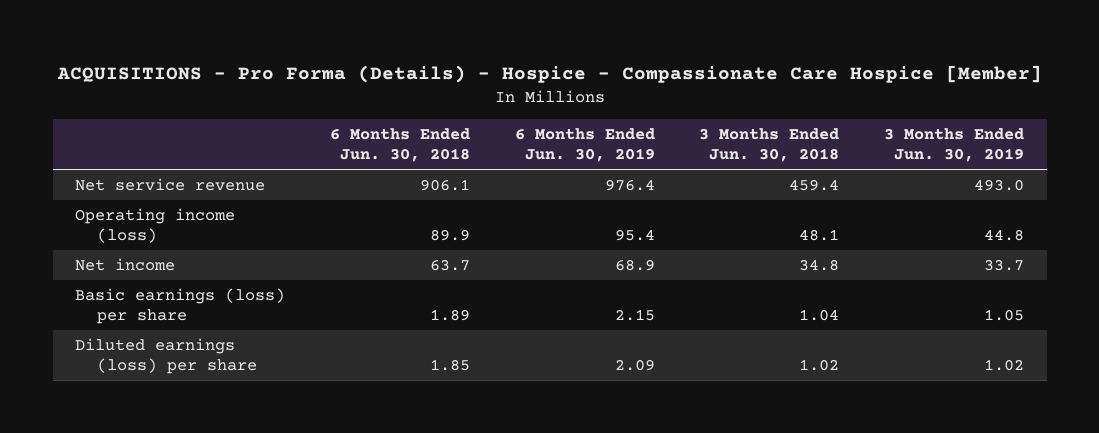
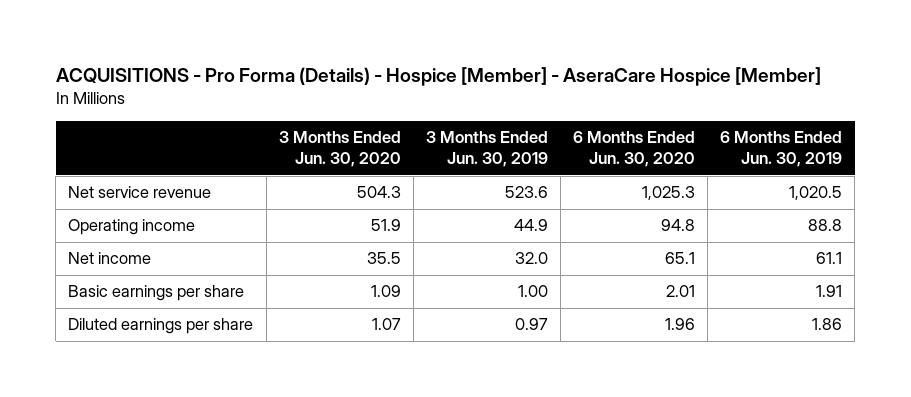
[56,65,1042,84] ACQUISITIONS - Pro Forma (Details) - Hospice - Compassionate Care Hospice [Member] -> [55,66,821,86] ACQUISITIONS - Pro Forma (Details) - Hospice [Member] - AseraCare Hospice [Member]
[329,128,470,163] 6 Months Ended Jun. 30, 2018 -> none
[699,128,840,163] 3 Months Ended Jun. 30, 2018 -> none
none -> [278,131,401,168] 3 Months Ended Jun. 30, 2020
none -> [573,131,696,168] 6 Months Ended Jun. 30, 2020
[604,179,655,192] 976.4 -> [789,186,843,201] 1,020.5
[974,179,1025,192] 493.0 -> [504,186,548,199] 523.6
[75,208,236,244] Operating income (loss) -> [68,219,196,236] Operating income
[614,229,655,242] 95.4 -> [808,219,843,232] 88.8
[984,229,1025,242] 44.8 -> [513,219,548,232] 44.9
[614,259,655,272] 68.9 -> [816,252,843,265] 61.1
[984,259,1025,272] 33.7 -> [514,252,548,265] 32.0
[75,288,286,325] Basic earnings (loss) per share -> [68,285,245,302] Basic earnings per share
[614,309,655,322] 2.15 -> [816,285,843,298] 1.91
[984,309,1025,322] 1.05 -> [517,285,548,298] 1.00
[75,338,257,375] Diluted earnings (loss) per share -> [68,318,254,335] Diluted earnings per share
[614,359,655,372] 2.09 -> [812,318,843,331] 1.86
[984,359,1025,372] 1.02 -> [514,318,548,331] 0.97

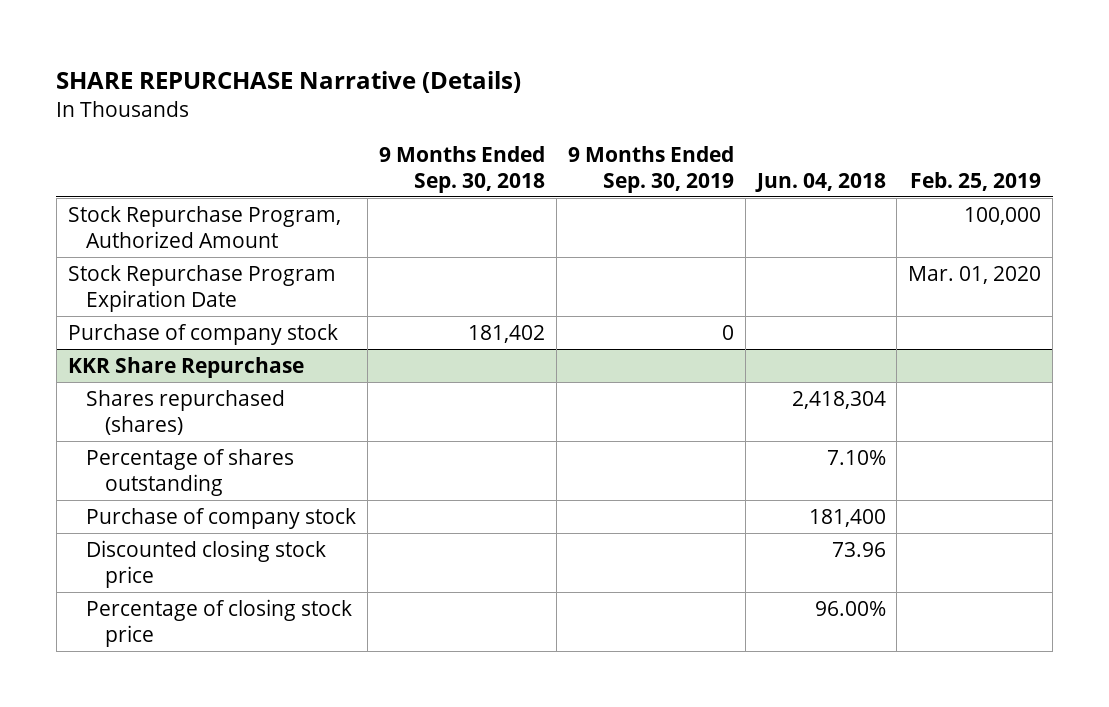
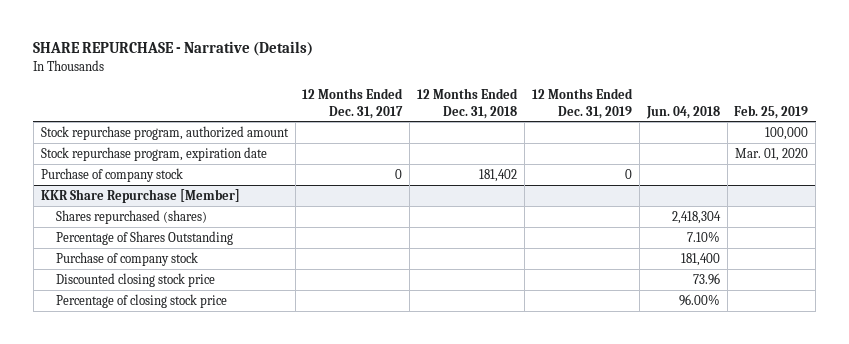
[56,70,522,93] SHARE REPURCHASE Narrative (Details) -> [33,41,314,57] SHARE REPURCHASE - Narrative (Details)
[379,145,546,193] 9 Months Ended Sep. 30, 2018 -> none
[567,145,734,193] 9 Months Ended Sep. 30, 2019 -> none
none -> [302,87,404,119] 12 Months Ended Dec. 31, 2017
none -> [417,87,519,119] 12 Months Ended Dec. 31, 2018
none -> [531,87,633,119] 12 Months Ended Dec. 31, 2019
[67,205,341,248] Stock Repurchase Program, Authorized Amount -> [40,125,289,140] Stock repurchase program, authorized amount
[67,264,336,312] Stock Repurchase Program Expiration Date -> [40,146,267,161] Stock repurchase program, expiration date
[67,356,304,378] KKR Share Repurchase -> [40,188,240,203] KKR Share Repurchase [Member]
[86,448,295,496] Percentage of shares outstanding -> [56,230,234,245] Percentage of Shares Outstanding

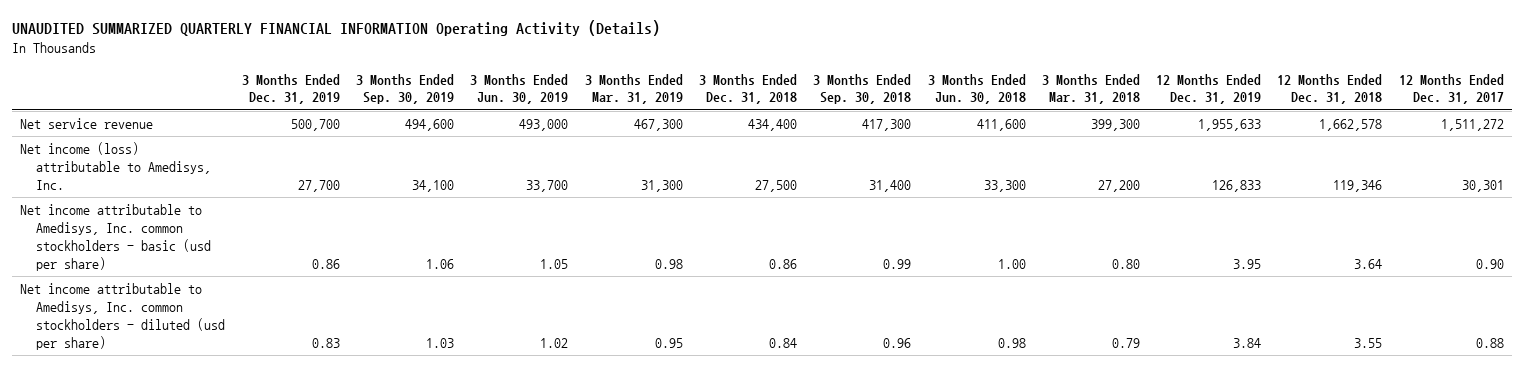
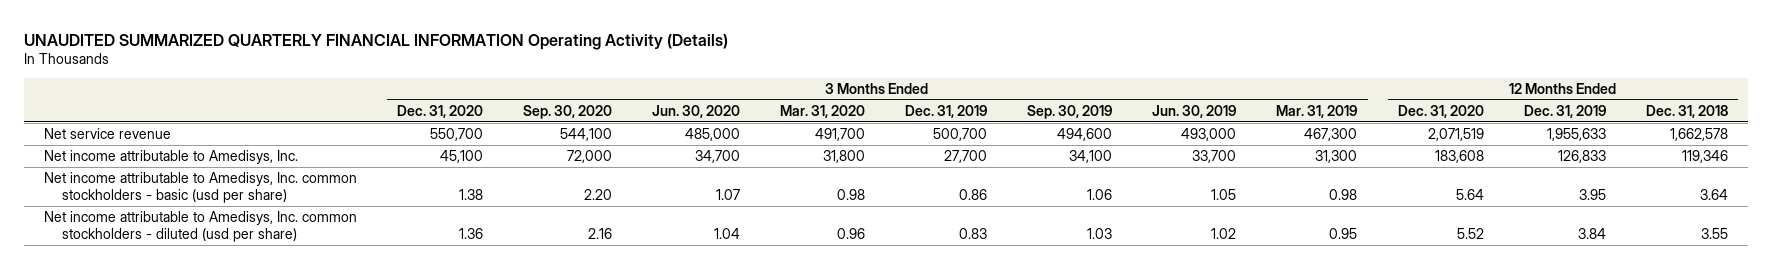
[698,73,797,105] 3 Months Ended Dec. 31, 2018 -> none
[813,73,912,105] 3 Months Ended Sep. 30, 2018 -> none
[927,73,1026,105] 3 Months Ended Jun. 30, 2018 -> none
[1041,73,1140,105] 3 Months Ended Mar. 31, 2018 -> none
[1398,73,1504,105] 12 Months Ended Dec. 31, 2017 -> none
none -> [397,104,484,118] Dec. 31, 2020
none -> [523,104,613,119] Sep. 30, 2020
none -> [652,104,741,118] Jun. 30, 2020
none -> [780,104,866,118] Mar. 31, 2020
none -> [1397,104,1484,118] Dec. 31, 2020
[19,142,212,190] Net income (loss) attributable to Amedisys, Inc. -> [44,149,299,164] Net income attributable to Amedisys, Inc.

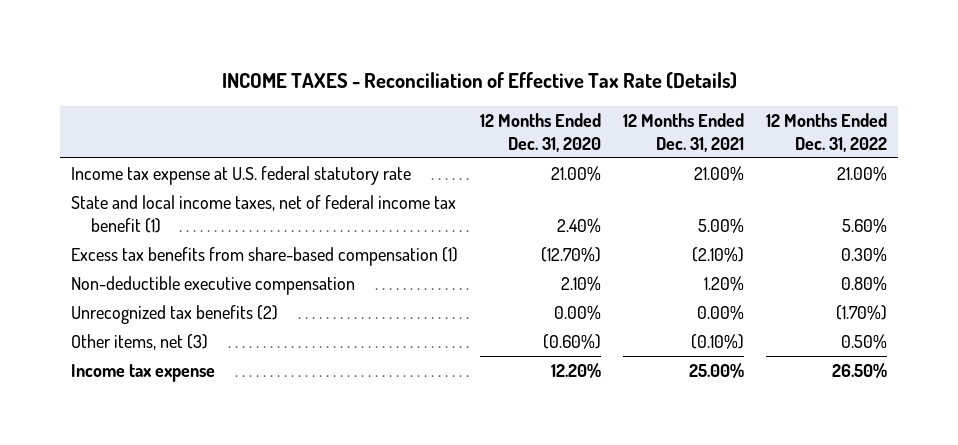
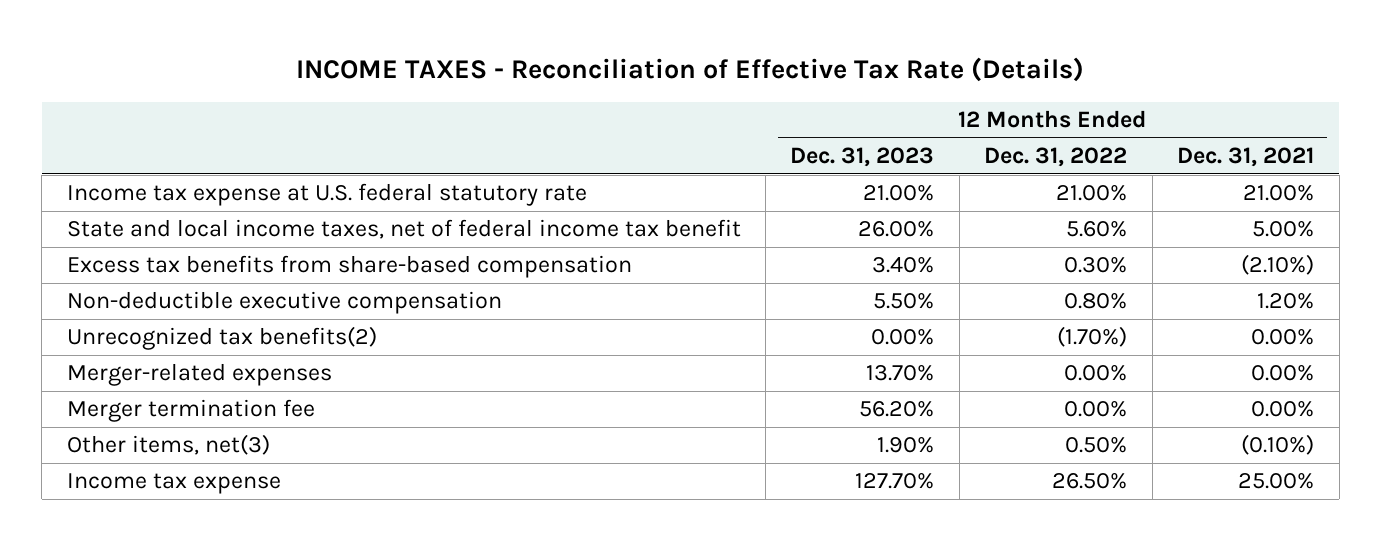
[480,112,602,152] 12 Months Ended Dec. 31, 2020 -> none
none -> [790,147,935,168] Dec. 31, 2023
[71,195,457,234] State and local income taxes, net of federal income tax benefit (1) -> [66,219,741,240] State and local income taxes, net of federal income tax benefit
[71,247,459,267] Excess tax benefits from share-based compensation (1) -> [66,255,632,279] Excess tax benefits from share-based compensation
[71,305,279,325] Unrecognized tax benefits (2) -> [66,326,377,351] Unrecognized tax benefits(2)
none -> [66,363,332,387] Merger-related expenses
none -> [66,399,315,423] Merger termination fee
[71,334,209,351] Other items, net (3) -> [66,434,270,456] Other items, net(3)

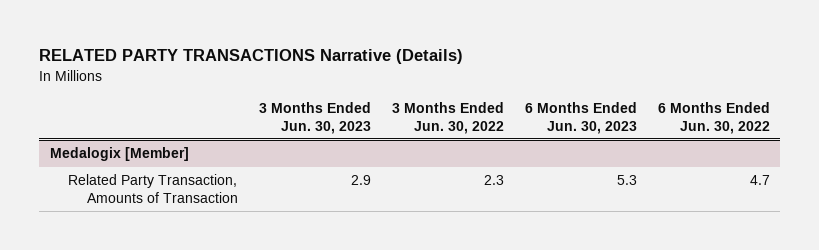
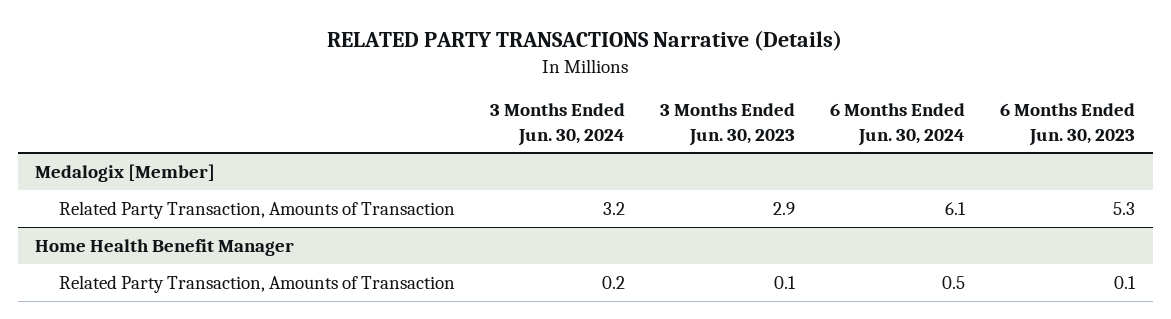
[391,101,504,134] 3 Months Ended Jun. 30, 2022 -> none
[657,101,770,134] 6 Months Ended Jun. 30, 2022 -> none
none -> [489,103,625,146] 3 Months Ended Jun. 30, 2024
none -> [830,103,966,146] 6 Months Ended Jun. 30, 2024
none -> [35,238,295,256] Home Health Benefit Manager
none -> [58,274,455,293] Related Party Transaction, Amounts of Transaction

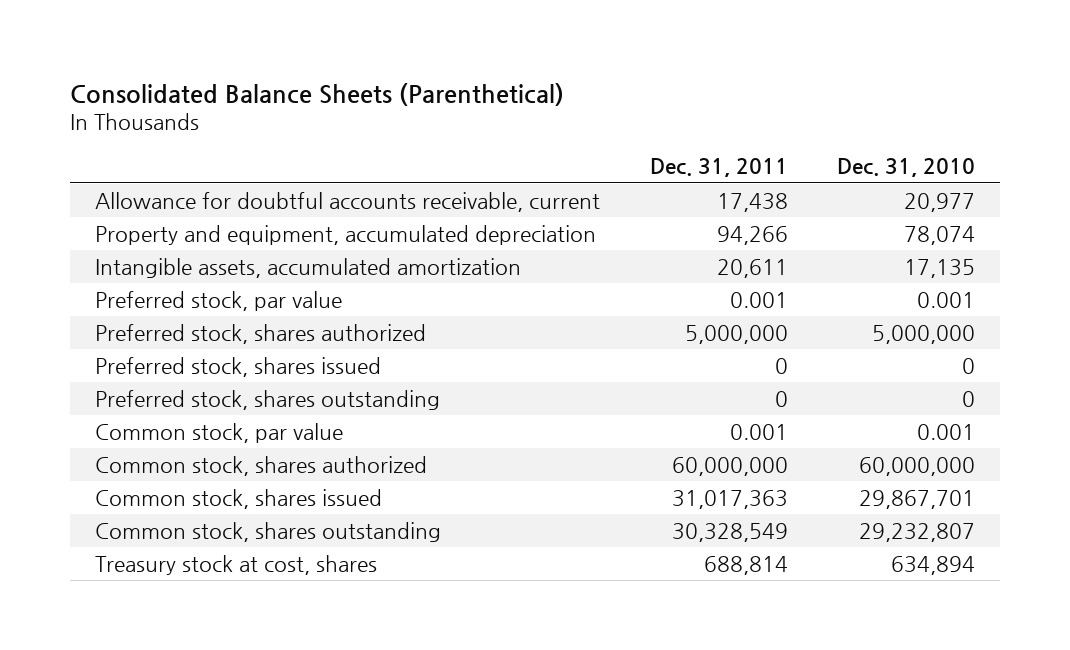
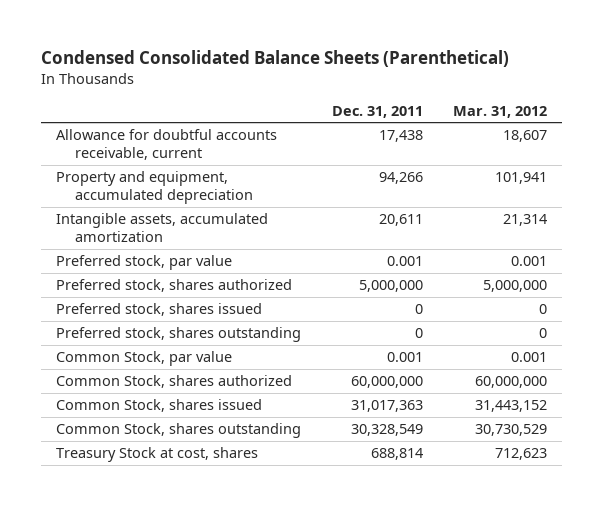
[69,82,564,106] Consolidated Balance Sheets (Parenthetical) -> [41,49,510,67] Condensed Consolidated Balance Sheets (Parenthetical)
[837,158,976,178] Dec. 31, 2010 -> none
none -> [452,105,547,118] Mar. 31, 2012
[94,422,343,443] Common stock, par value -> [56,351,233,367] Common Stock, par value
[94,455,427,476] Common stock, shares authorized -> [56,375,293,389] Common Stock, shares authorized
[94,488,382,509] Common stock, shares issued -> [56,399,263,413] Common Stock, shares issued
[94,521,441,542] Common stock, shares outstanding -> [56,423,302,439] Common Stock, shares outstanding
[94,554,377,575] Treasury stock at cost, shares -> [56,447,259,463] Treasury Stock at cost, shares

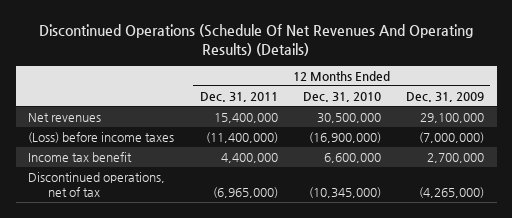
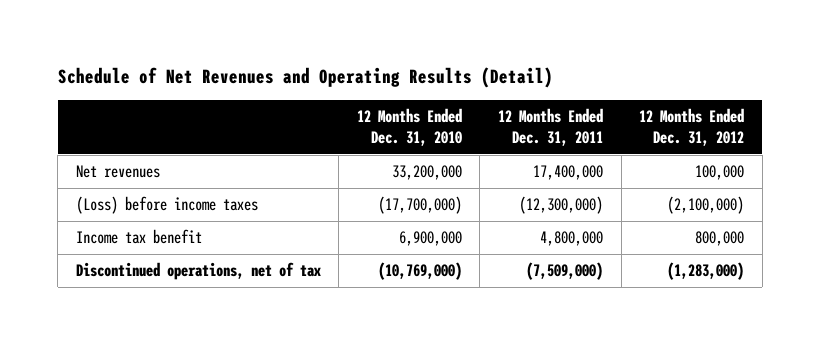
[39,23,474,56] Discontinued Operations (Schedule Of Net Revenues And Operating Results) (Details) -> [57,67,553,89] Schedule of Net Revenues and Operating Results (Detail)
[405,92,484,103] Dec. 31, 2009 -> none
none -> [639,107,745,147] 12 Months Ended Dec. 31, 2012
[213,113,278,124] 15,400,000 -> [533,165,604,181] 17,400,000
[316,113,381,124] 30,500,000 -> [391,165,462,181] 33,200,000
[205,132,278,144] (11,400,000) -> [519,196,604,215] (12,300,000)
[308,132,381,144] (16,900,000) -> [377,196,462,215] (17,700,000)
[220,153,278,164] 4,400,000 -> [540,231,604,247] 4,800,000
[323,153,381,164] 6,600,000 -> [398,231,462,247] 6,900,000
[212,187,278,199] (6,965,000) -> [526,262,604,281] (7,509,000)
[308,187,381,199] (10,345,000) -> [377,262,462,281] (10,769,000)

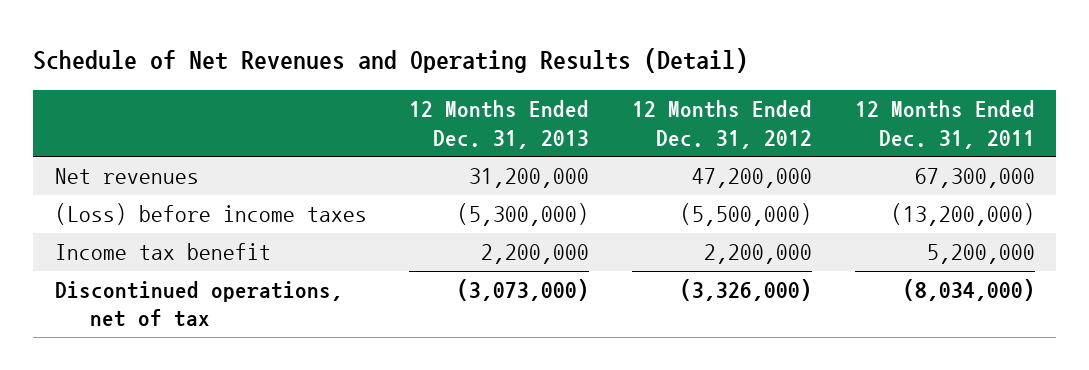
[356,107,462,147] 12 Months Ended Dec. 31, 2010 -> none
none -> [409,100,590,149] 12 Months Ended Dec. 31, 2013
[533,165,604,181] 17,400,000 -> [914,168,1035,189] 67,300,000
[695,165,745,181] 100,000 -> [691,168,812,189] 47,200,000
[519,196,604,215] (12,300,000) -> [890,203,1035,227] (13,200,000)
[667,196,745,215] (2,100,000) -> [679,203,812,227] (5,500,000)
[540,231,604,247] 4,800,000 -> [926,244,1035,265] 5,200,000
[695,231,745,247] 800,000 -> [703,244,812,265] 2,200,000
[526,262,604,281] (7,509,000) -> [902,279,1035,302] (8,034,000)
[667,262,745,281] (1,283,000) -> [679,279,812,302] (3,326,000)

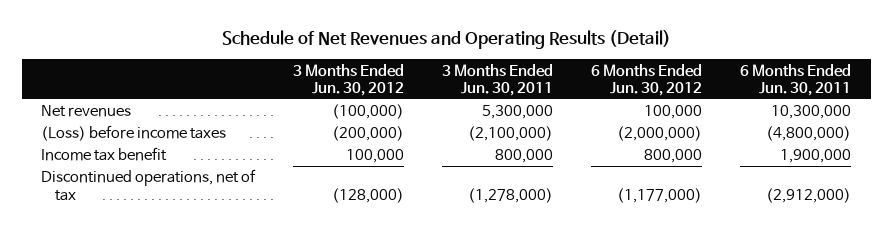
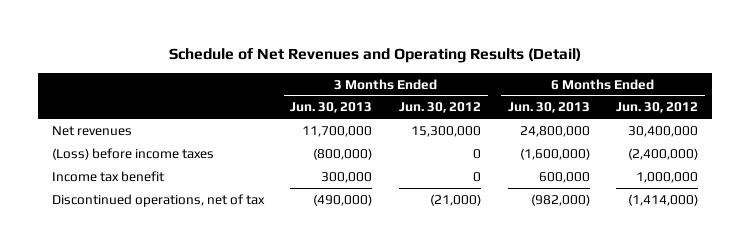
[442,63,554,96] 3 Months Ended Jun. 30, 2011 -> none
[740,63,852,96] 6 Months Ended Jun. 30, 2011 -> none
none -> [290,102,373,114] Jun. 30, 2013
none -> [507,102,590,114] Jun. 30, 2013
[331,104,404,120] (100,000) -> [411,125,482,137] 15,300,000
[644,105,703,120] 100,000 -> [628,125,699,137] 30,400,000
[331,126,404,142] (200,000) -> [473,148,482,159] 0
[617,126,703,142] (2,000,000) -> [628,147,699,160] (2,400,000)
[345,149,404,164] 100,000 -> [473,171,482,182] 0
[644,149,703,164] 800,000 -> [636,171,699,183] 1,000,000
[331,187,404,203] (128,000) -> [430,193,482,206] (21,000)
[617,187,703,203] (1,177,000) -> [628,193,699,206] (1,414,000)

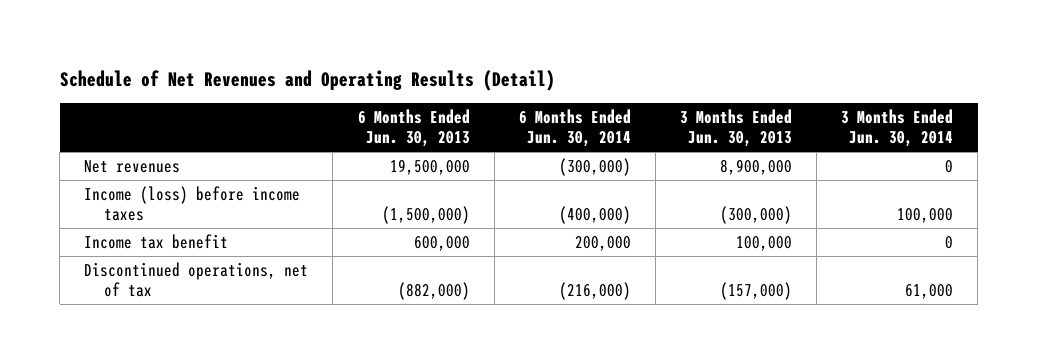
[399,102,482,114] Jun. 30, 2012 -> none
[616,102,699,114] Jun. 30, 2012 -> none
none -> [518,109,631,148] 6 Months Ended Jun. 30, 2014
none -> [841,109,954,148] 3 Months Ended Jun. 30, 2014
[302,125,373,137] 11,700,000 -> [720,158,793,175] 8,900,000
[519,125,590,137] 24,800,000 -> [389,158,470,175] 19,500,000
[51,147,214,160] (Loss) before income taxes -> [84,185,301,221] Income (loss) before income taxes
[313,147,373,160] (800,000) -> [720,205,793,224] (300,000)
[519,147,590,160] (1,600,000) -> [381,205,470,224] (1,500,000)
[321,171,373,183] 300,000 -> [736,235,793,251] 100,000
[313,193,373,206] (490,000) -> [720,281,793,300] (157,000)
[530,193,590,206] (982,000) -> [397,281,470,300] (882,000)

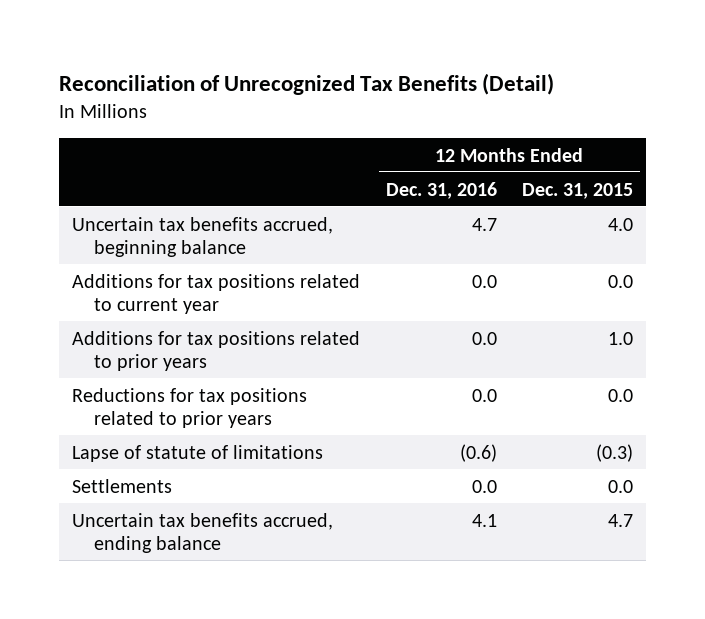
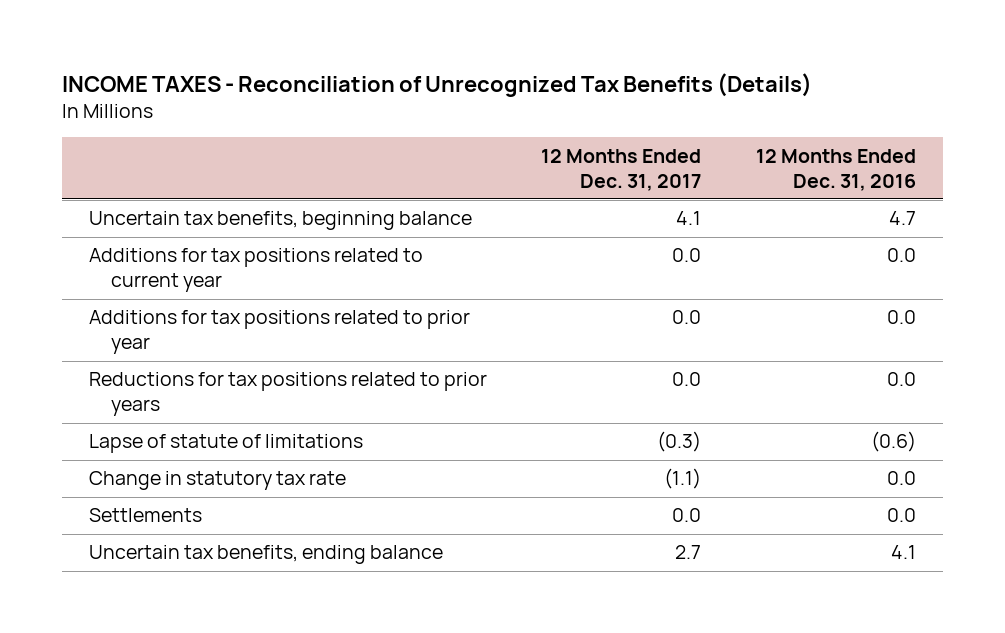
[59,72,555,95] Reconciliation of Unrecognized Tax Benefits (Detail) -> [62,72,813,97] INCOME TAXES - Reconciliation of Unrecognized Tax Benefits (Details)
[522,182,634,199] Dec. 31, 2015 -> none
none -> [541,148,702,191] 12 Months Ended Dec. 31, 2017
[72,216,334,257] Uncertain tax benefits accrued, beginning balance -> [89,211,473,231] Uncertain tax benefits, beginning balance
[72,330,361,371] Additions for tax positions related to prior years -> [89,310,471,355] Additions for tax positions related to prior year
none -> [89,471,347,491] Change in statutory tax rate
[72,512,334,553] Uncertain tax benefits accrued, ending balance -> [89,545,444,565] Uncertain tax benefits, ending balance

